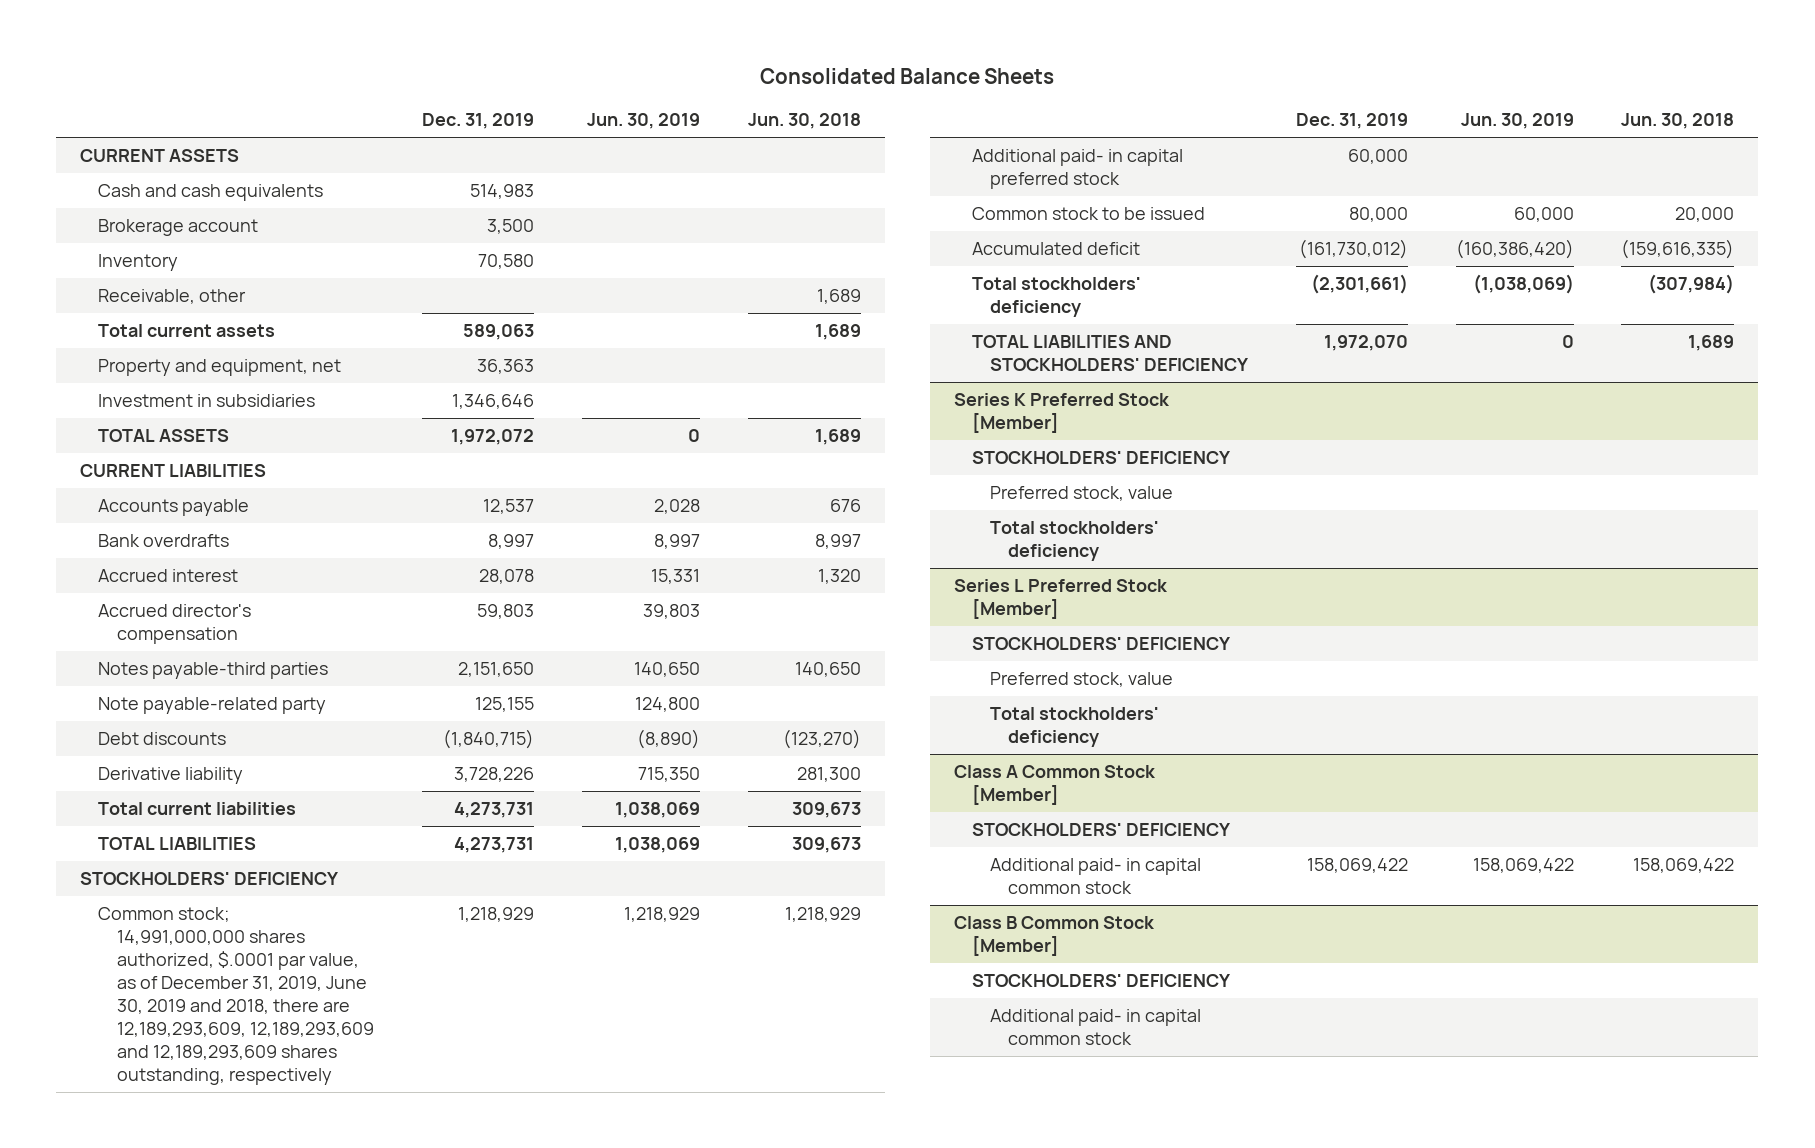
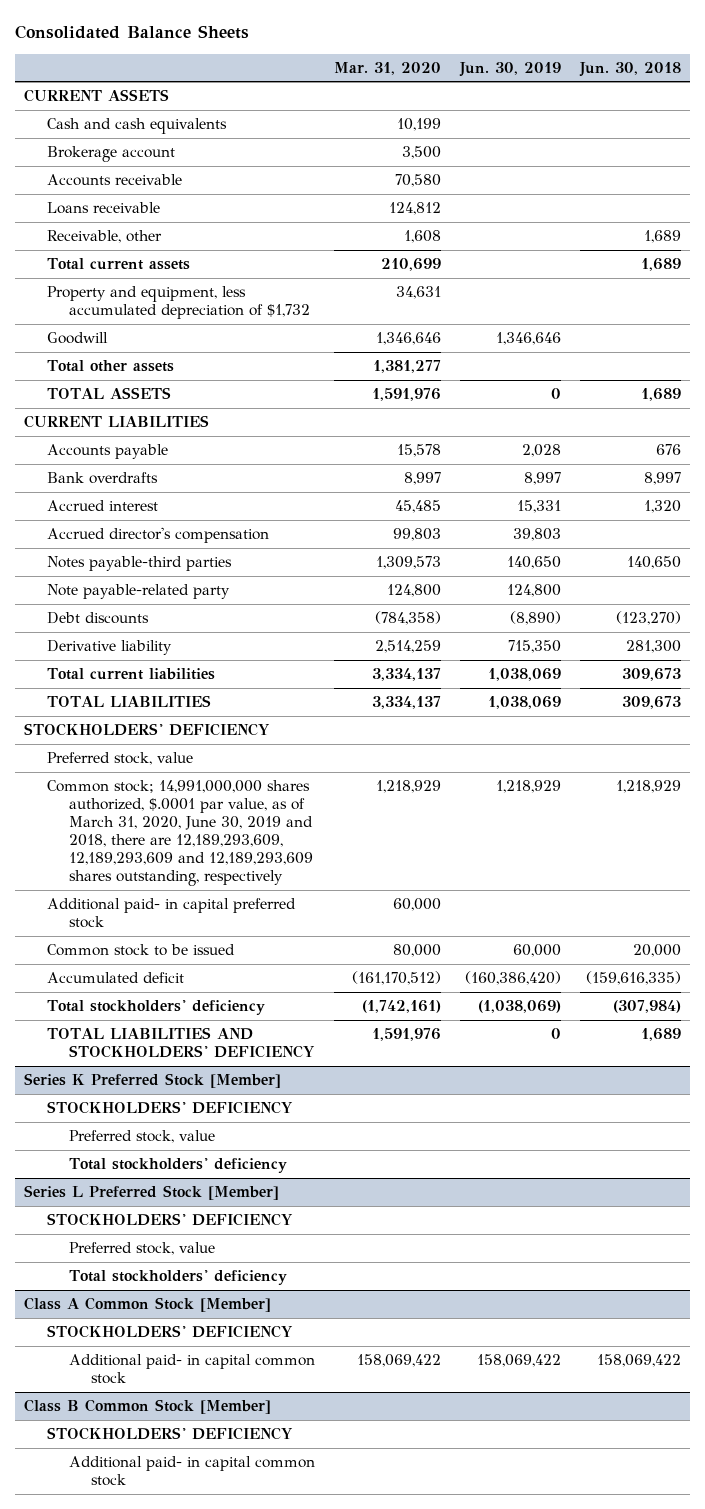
[422,113,535,130] Dec. 31, 2019 -> none
none -> [334,61,442,75] Mar. 31, 2020
[98,254,179,272] Inventory -> none
none -> [46,174,182,187] Accounts receivable
none -> [46,202,160,215] Loans receivable
[98,394,316,408] Investment in subsidiaries -> none
[98,359,342,377] Property and equipment, net -> [46,286,311,320] Property and equipment, less accumulated depreciation of $1,732
none -> [46,332,108,345] Goodwill
none -> [46,360,174,373] Total other assets
none -> [46,752,193,766] Preferred stock, value
[98,907,374,1085] Common stock; 14,991,000,000 shares authorized, $.0001 par value, as of December 31, 2019, June 30, 2019 and 2018, there are 12,189,293,609, 12,189,293,609 and 12,189,293,609 shares outstanding, respectively -> [46,780,314,887] Common stock; 14,991,000,000 shares authorized, $.0001 par value, as of March 31, 2020, June 30, 2019 and 2018, there are 12,189,293,609, 12,189,293,609 and 12,189,293,609 shares outstanding, respectively

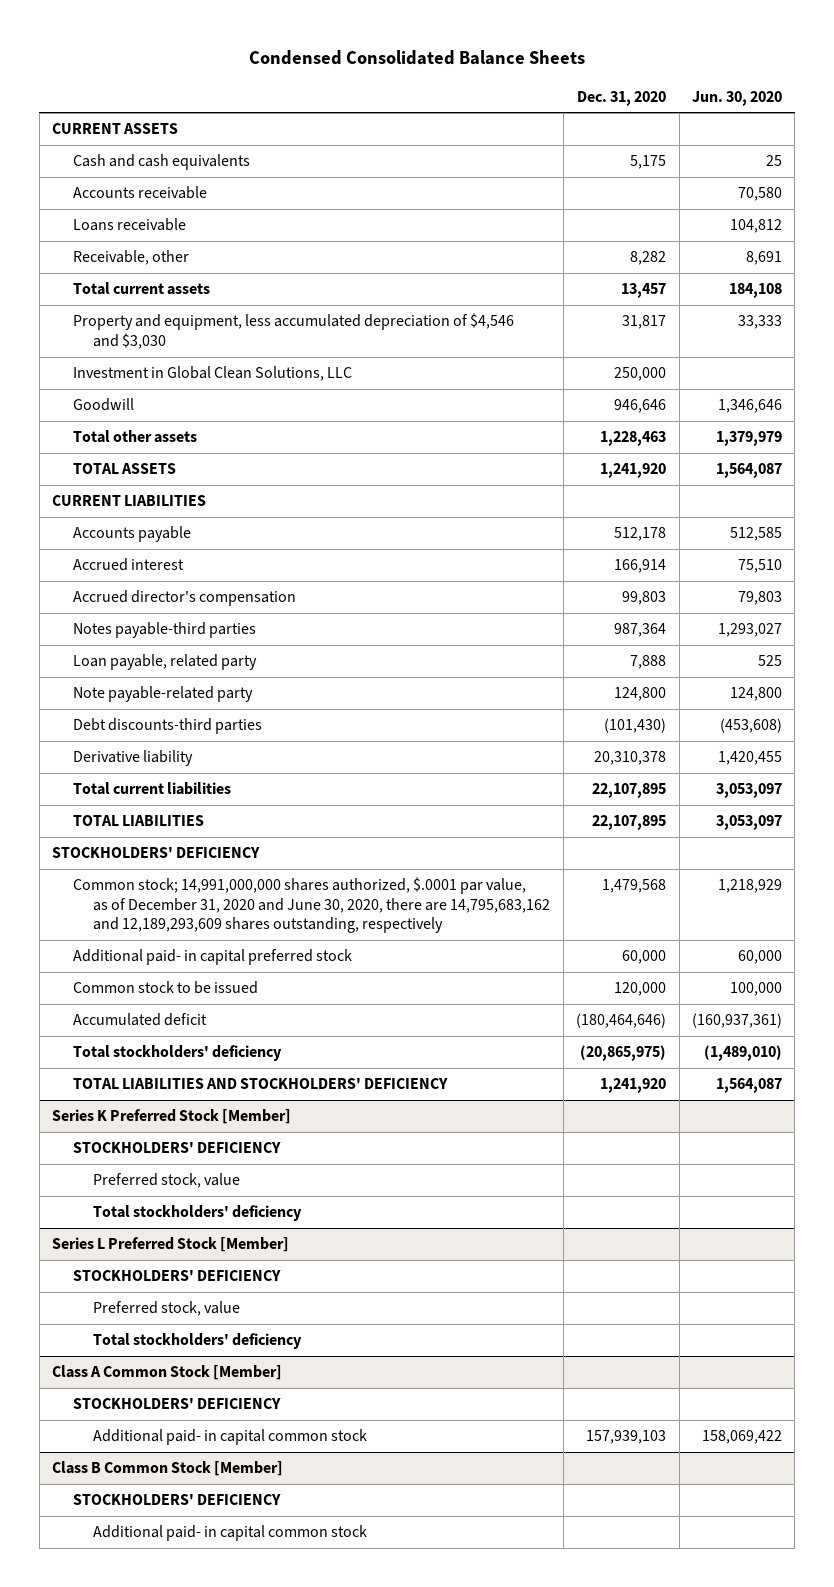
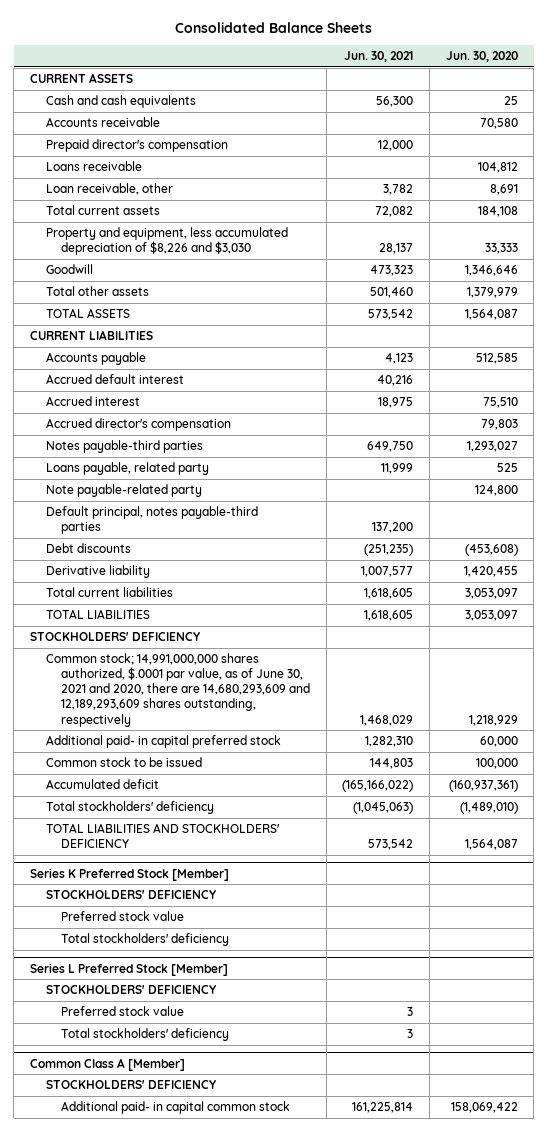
[249,50,586,66] Condensed Consolidated Balance Sheets -> [174,21,372,33] Consolidated Balance Sheets
[577,90,667,106] Dec. 31, 2020 -> none
none -> [344,51,414,63] Jun. 30, 2021
none -> [45,139,228,153] Prepaid director's compensation
[72,250,189,266] Receivable, other -> [45,183,173,196] Loan receivable, other
[72,366,352,382] Investment in Global Clean Solutions, LLC -> none
[72,313,514,349] Property and equipment, less accumulated depreciation of $4,546 and $3,030 -> [45,227,288,256] Property and equipment, less accumulated depreciation of $8,226 and $3,030
none -> [45,374,184,385] Accrued default interest
[72,654,257,671] Loan payable, related party -> [45,462,209,476] Loans payable, related party
none -> [45,506,258,535] Default principal, notes payable-third parties
[72,718,262,735] Debt discounts-third parties -> [45,543,131,554] Debt discounts
[72,877,551,934] Common stock; 14,991,000,000 shares authorized, $.0001 par value, as of December 31, 2020 and June 30, 2020, there are 14,795,683,162 and 12,189,293,609 shares outstanding, respectively -> [45,653,311,727] Common stock; 14,991,000,000 shares authorized, $.0001 par value, as of June 30, 2021 and 2020, there are 14,680,293,609 and 12,189,293,609 shares outstanding, respectively
[93,1173,241,1189] Preferred stock, value -> [61,911,185,922] Preferred stock value
[93,1301,241,1317] Preferred stock, value -> [61,1006,185,1017] Preferred stock value
[52,1365,283,1381] Class A Common Stock [Member] -> [29,1057,185,1071] Common Class A [Member]
[52,1461,284,1477] Class B Common Stock [Member] -> none
[72,1494,281,1506] STOCKHOLDERS' DEFICIENCY -> none
[93,1525,368,1542] Additional paid- in capital common stock -> none

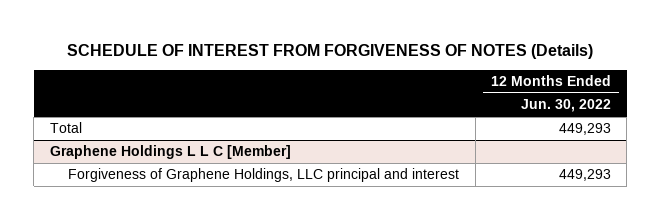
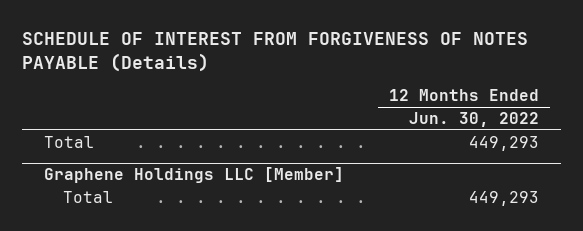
[67,43,594,59] SCHEDULE OF INTEREST FROM FORGIVENESS OF NOTES (Details) -> [21,32,528,73] SCHEDULE OF INTEREST FROM FORGIVENESS OF NOTES PAYABLE (Details)
[49,145,291,160] Graphene Holdings L L C [Member] -> [43,167,344,184] Graphene Holdings LLC [Member]
[68,168,460,183] Forgiveness of Graphene Holdings, LLC principal and interest -> [63,190,114,203] Total

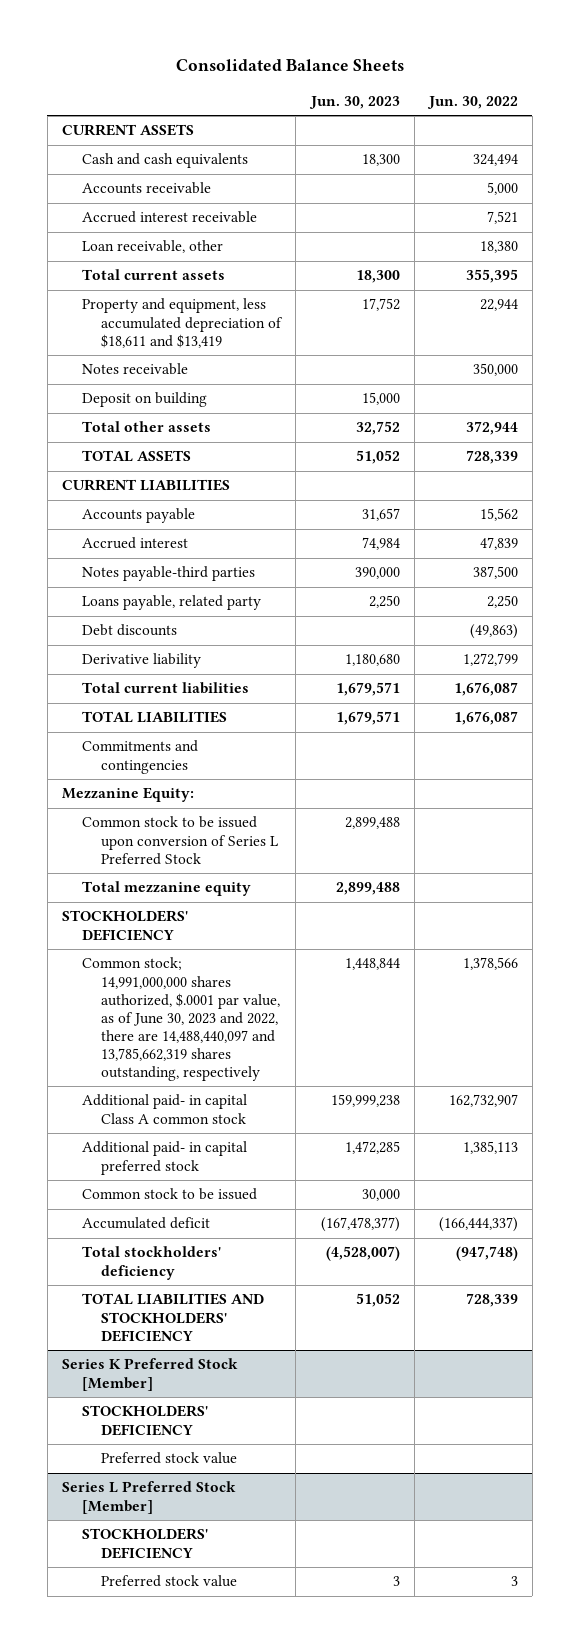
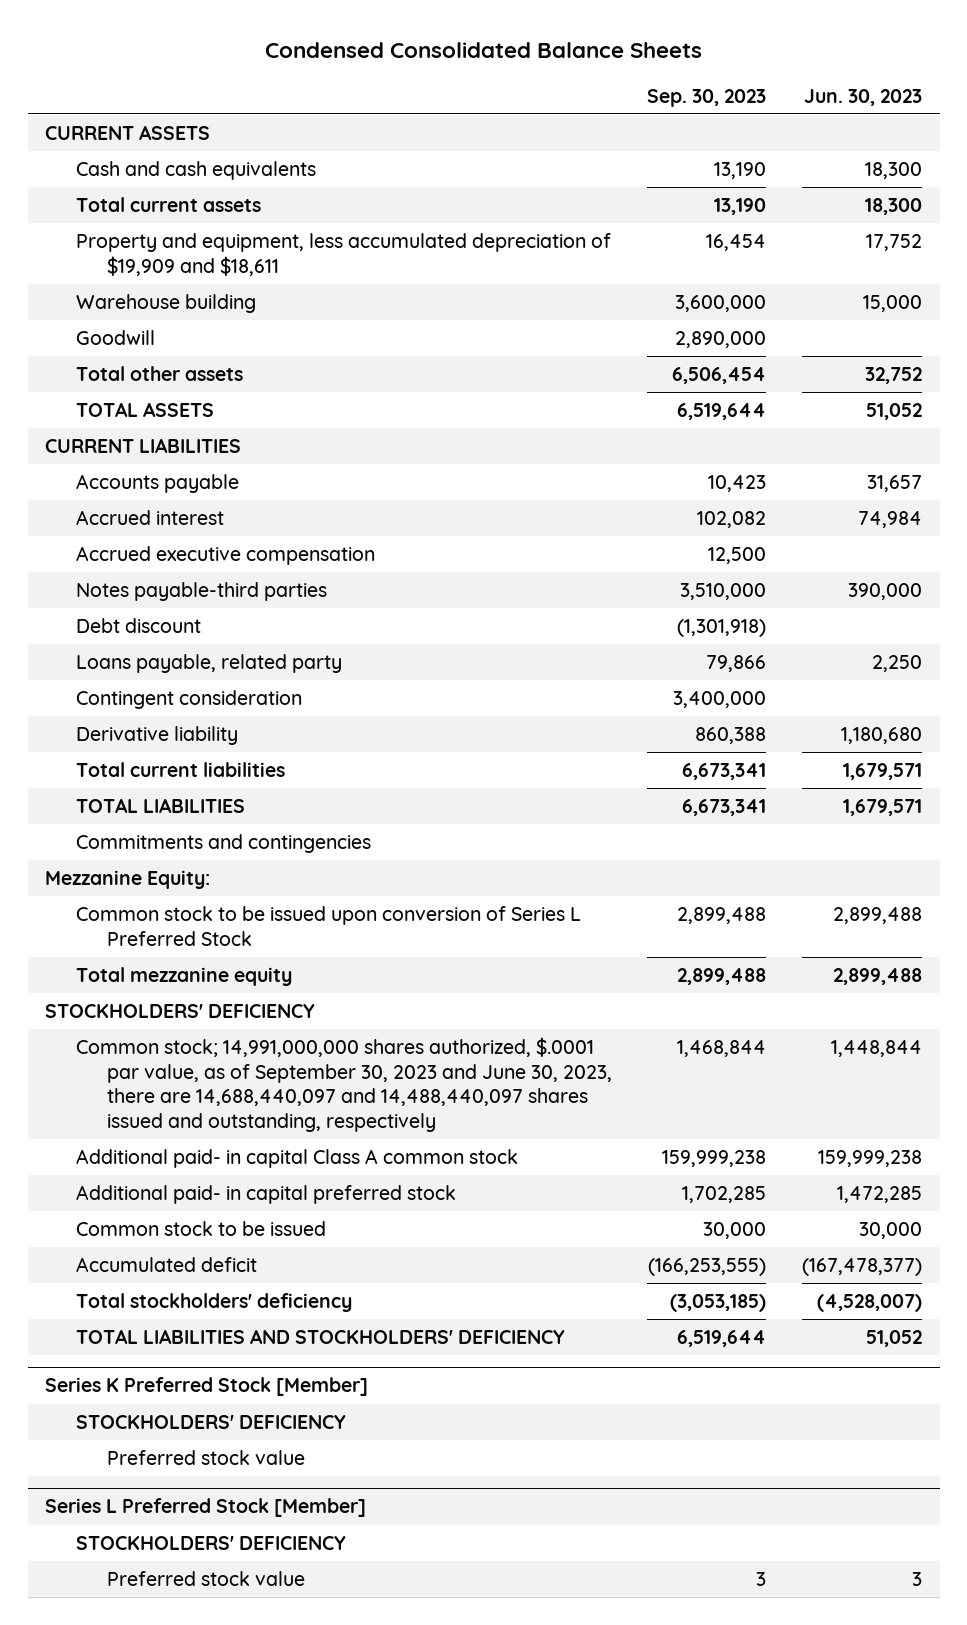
[175,59,404,72] Consolidated Balance Sheets -> [264,41,702,58] Condensed Consolidated Balance Sheets
[426,95,518,109] Jun. 30, 2022 -> none
none -> [647,88,767,107] Sep. 30, 2023
[81,182,211,195] Accounts receivable -> none
[81,211,257,224] Accrued interest receivable -> none
[81,240,223,254] Loan receivable, other -> none
[81,363,188,376] Notes receivable -> none
[81,392,207,408] Deposit on building -> none
[81,298,284,348] Property and equipment, less accumulated depreciation of $18,611 and $13,419 -> [75,233,611,276] Property and equipment, less accumulated depreciation of $19,909 and $18,611
none -> [75,294,256,314] Warehouse building
none -> [75,330,155,346] Goodwill
none -> [75,546,375,566] Accrued executive compensation
none -> [75,618,201,634] Debt discount
[81,624,177,637] Debt discounts -> none
none -> [75,690,302,710] Contingent consideration
[81,957,281,1081] Common stock; 14,991,000,000 shares authorized, $.0001 par value, as of June 30, 2023 and 2022, there are 14,488,440,097 and 13,785,662,319 shares outstanding, respectively -> [75,1037,612,1133] Common stock; 14,991,000,000 shares authorized, $.0001 par value, as of September 30, 2023 and June 30, 2023, there are 14,688,440,097 and 14,488,440,097 shares issued and outstanding, respectively

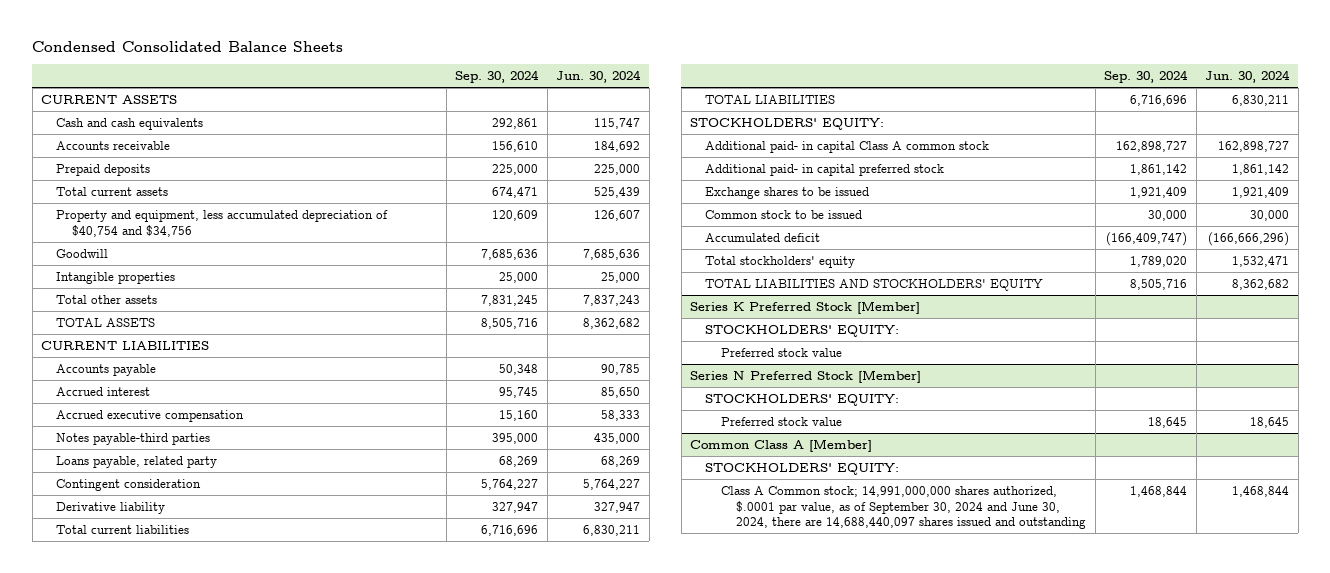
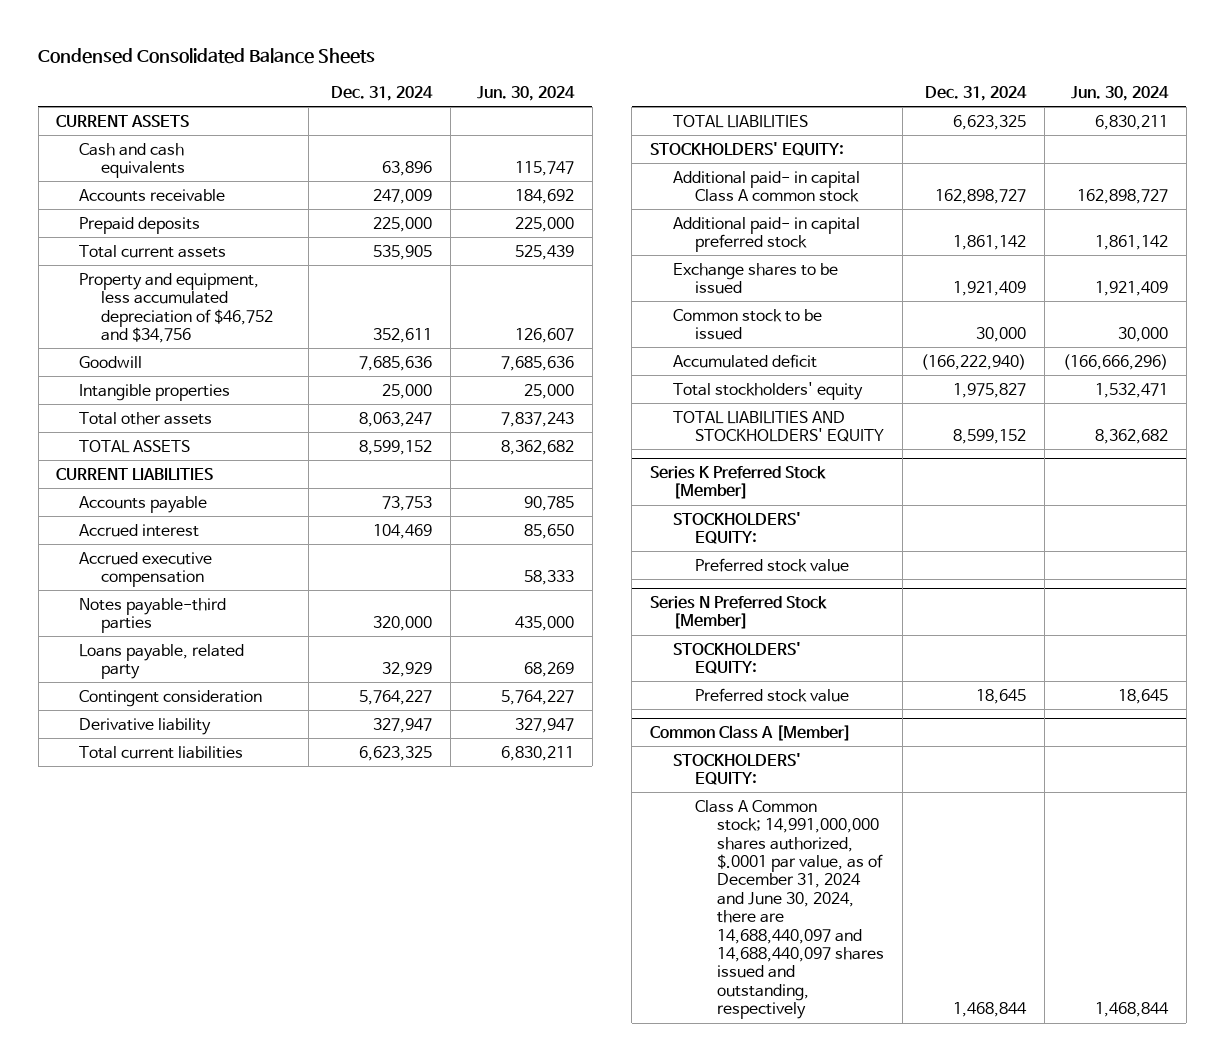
[455,70,540,84] Sep. 30, 2024 -> none
none -> [331,85,434,101] Dec. 31, 2024
[56,209,389,237] Property and equipment, less accumulated depreciation of $40,754 and $34,756 -> [78,272,274,343] Property and equipment, less accumulated depreciation of $46,752 and $34,756
[720,485,1087,530] Class A Common stock; 14,991,000,000 shares authorized, $.0001 par value, as of September 30, 2024 and June 30, 2024, there are 14,688,440,097 shares issued and outstanding -> [694,799,885,1020] Class A Common stock; 14,991,000,000 shares authorized, $.0001 par value, as of December 31, 2024 and June 30, 2024, there are 14,688,440,097 and 14,688,440,097 shares issued and outstanding, respectively

